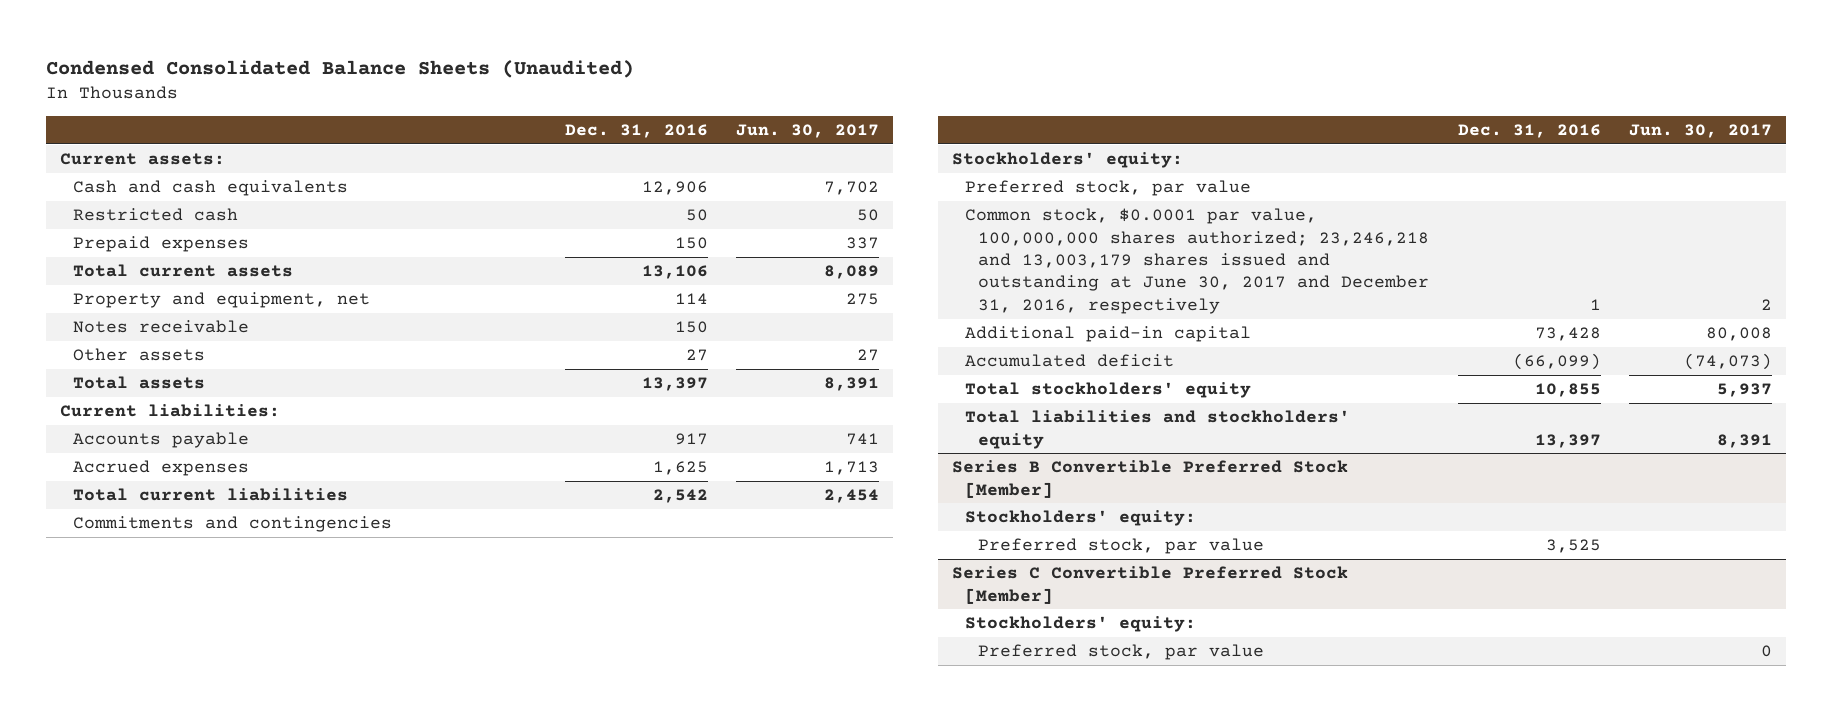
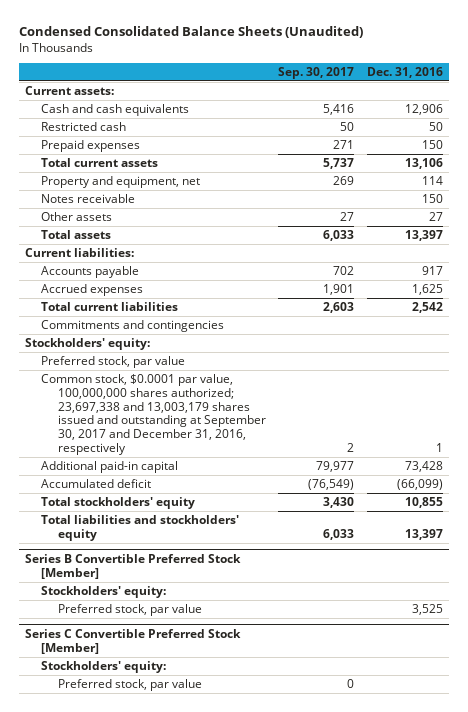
[736,124,880,139] Jun. 30, 2017 -> none
none -> [278,66,355,79] Sep. 30, 2017
[965,208,1430,314] Common stock, $0.0001 par value, 100,000,000 shares authorized; 23,246,218 and 13,003,179 shares issued and outstanding at June 30, 2017 and December 31, 2016, respectively -> [41,374,266,456] Common stock, $0.0001 par value, 100,000,000 shares authorized; 23,697,338 and 13,003,179 shares issued and outstanding at September 30, 2017 and December 31, 2016, respectively

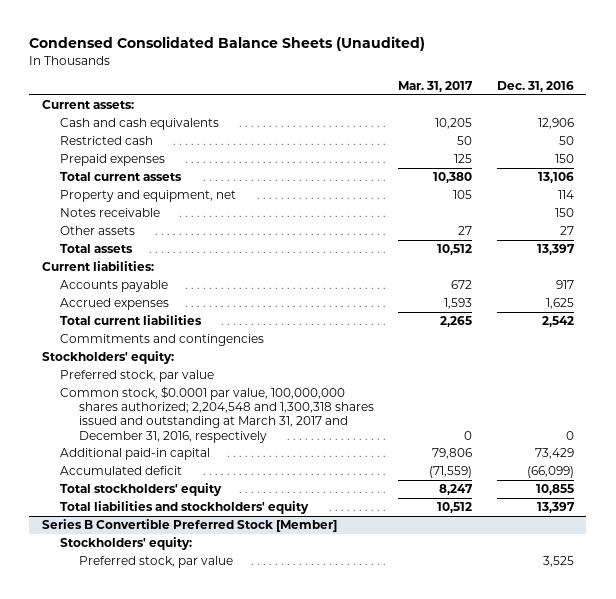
[278,66,355,79] Sep. 30, 2017 -> none
none -> [398,80,474,92] Mar. 31, 2017
[41,374,266,456] Common stock, $0.0001 par value, 100,000,000 shares authorized; 23,697,338 and 13,003,179 shares issued and outstanding at September 30, 2017 and December 31, 2016, respectively -> [60,386,374,443] Common stock, $0.0001 par value, 100,000,000 shares authorized; 2,204,548 and 1,300,318 shares issued and outstanding at March 31, 2017 and December 31, 2016, respectively
[435,443,443,453] 1 -> [565,430,574,440] 0
[404,461,443,473] 73,428 -> [534,448,574,460] 73,429
[25,629,242,654] Series C Convertible Preferred Stock [Member] -> none
[41,661,167,674] Stockholders' equity: -> none
[57,679,202,692] Preferred stock, par value -> none

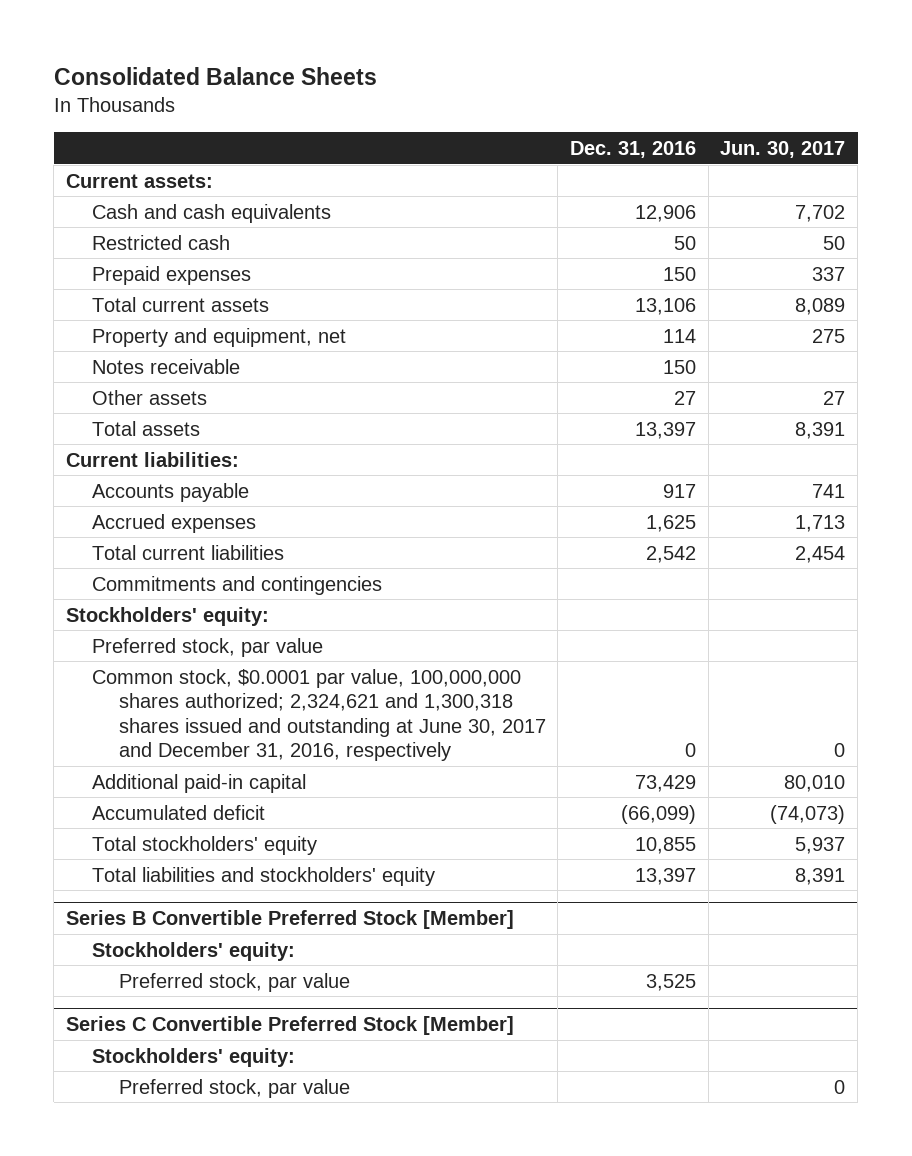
[29,36,426,52] Condensed Consolidated Balance Sheets (Unaudited) -> [53,67,377,86] Consolidated Balance Sheets
[398,80,474,92] Mar. 31, 2017 -> none
none -> [720,141,846,159] Jun. 30, 2017
[60,386,374,443] Common stock, $0.0001 par value, 100,000,000 shares authorized; 2,204,548 and 1,300,318 shares issued and outstanding at March 31, 2017 and December 31, 2016, respectively -> [92,668,546,761] Common stock, $0.0001 par value, 100,000,000 shares authorized; 2,324,621 and 1,300,318 shares issued and outstanding at June 30, 2017 and December 31, 2016, respectively
none -> [66,1015,515,1035] Series C Convertible Preferred Stock [Member]
none -> [92,1047,296,1067] Stockholders' equity:
none -> [118,1078,350,1098] Preferred stock, par value

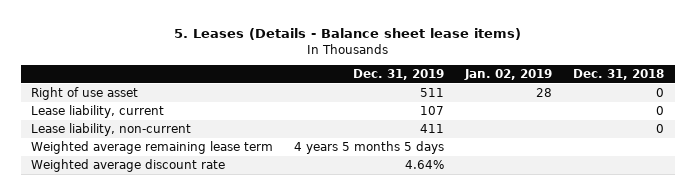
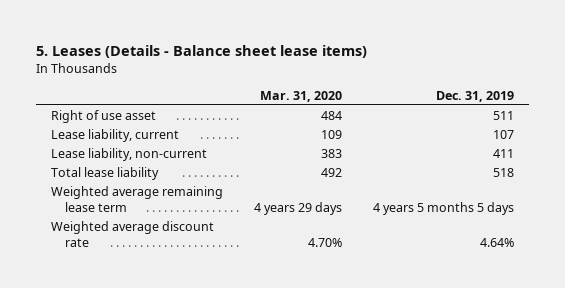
[464,69,553,81] Jan. 02, 2019 -> none
[573,69,665,81] Dec. 31, 2018 -> none
none -> [260,90,343,102] Mar. 31, 2020
none -> [51,167,160,181] Total lease liability

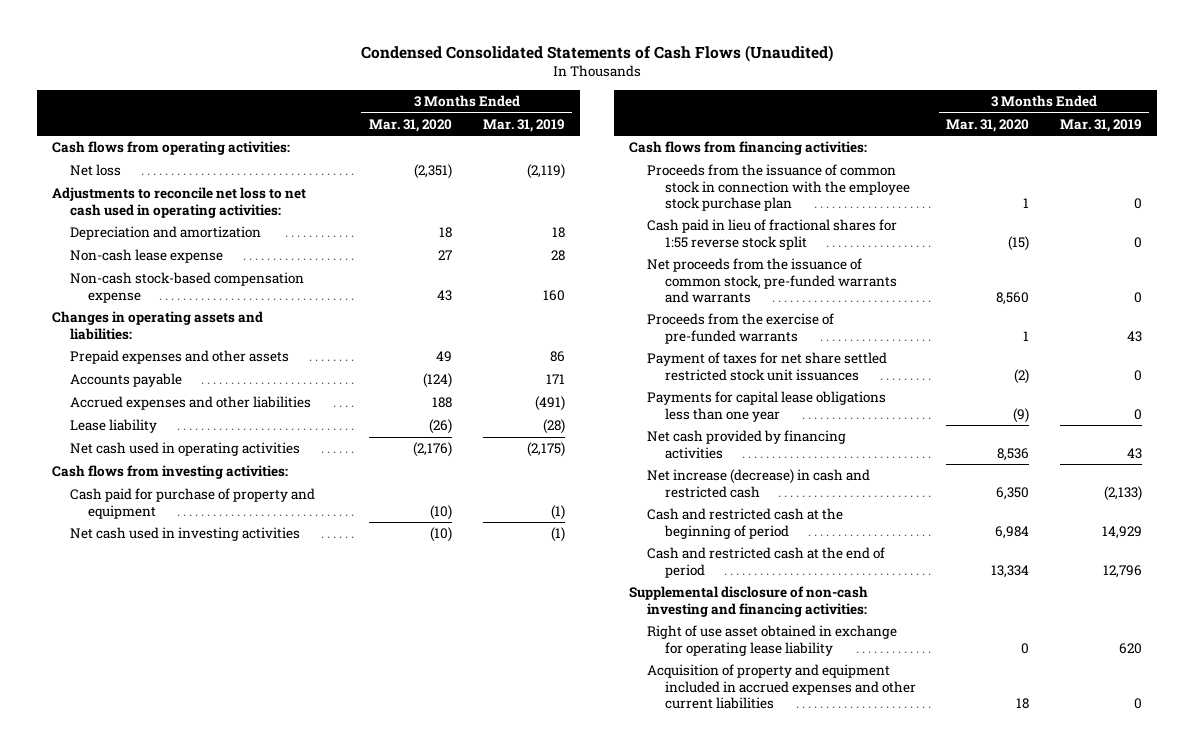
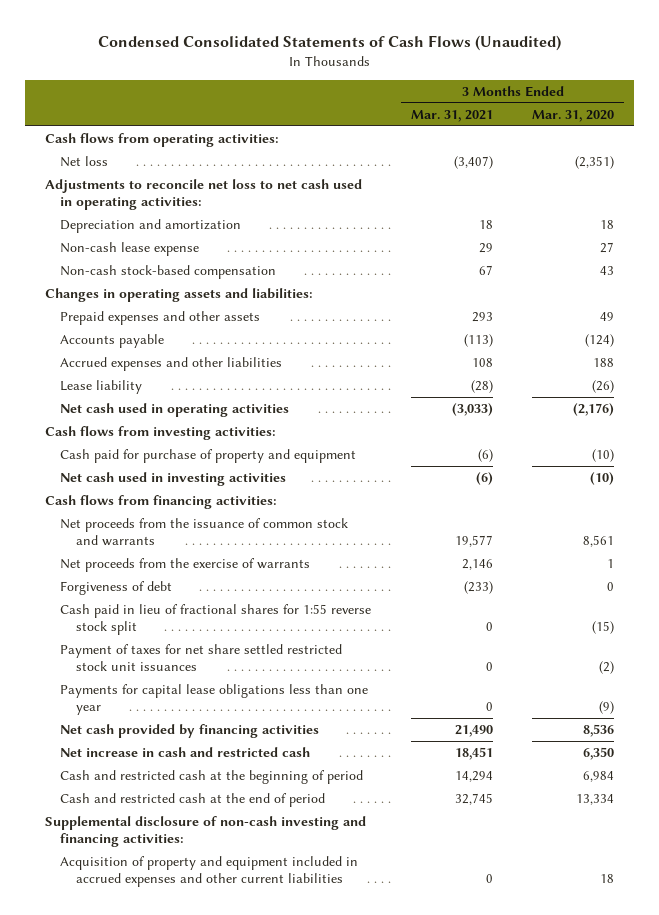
[482,118,565,132] Mar. 31, 2019 -> none
none -> [410,109,493,122] Mar. 31, 2021
[69,272,304,303] Non-cash stock-based compensation expense -> [60,264,277,279] Non-cash stock-based compensation
[646,164,910,211] Proceeds from the issuance of common stock in connection with the employee stock purchase plan -> none
none -> [60,517,349,546] Net proceeds from the issuance of common stock and warrants
none -> [60,557,311,572] Net proceeds from the exercise of warrants
none -> [60,580,173,595] Forgiveness of debt
[646,258,897,303] Net proceeds from the issuance of common stock, pre-funded warrants and warrants -> none
[646,313,834,344] Proceeds from the exercise of pre-funded warrants -> none
[646,469,870,498] Net increase (decrease) in cash and restricted cash -> [60,746,311,757] Net increase in cash and restricted cash
[646,625,897,656] Right of use asset obtained in exchange for operating lease liability -> none

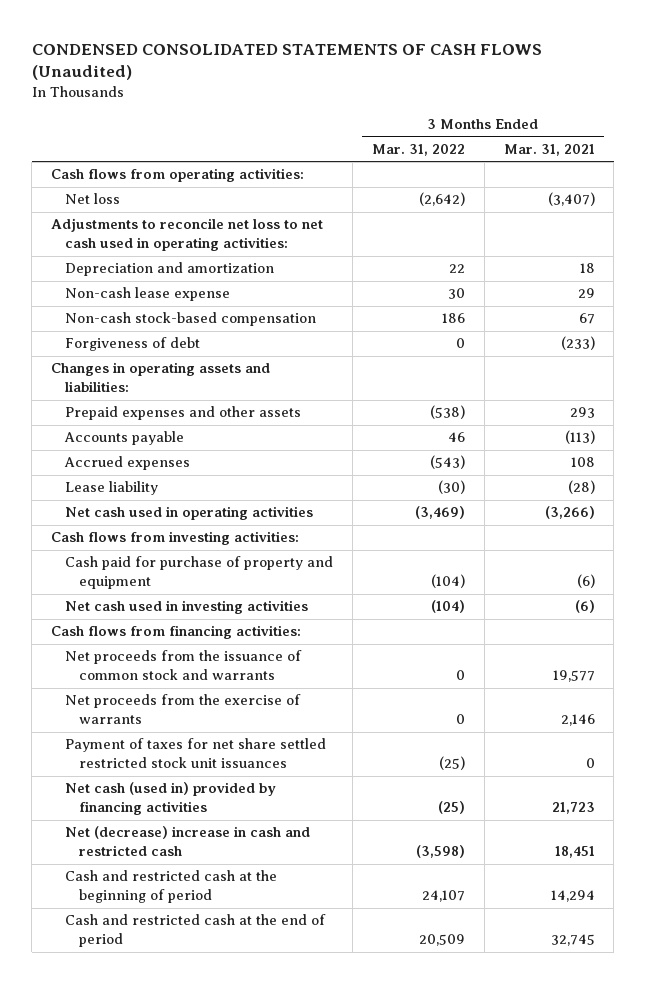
[97,34,561,51] Condensed Consolidated Statements of Cash Flows (Unaudited) -> [31,43,542,81] CONDENSED CONSOLIDATED STATEMENTS OF CASH FLOWS (Unaudited)
[532,109,615,122] Mar. 31, 2020 -> none
none -> [371,144,465,157] Mar. 31, 2022
[60,580,173,595] Forgiveness of debt -> [65,337,201,352] Forgiveness of debt
[60,356,283,371] Accrued expenses and other liabilities -> [64,456,191,471] Accrued expenses
[451,402,493,416] (3,033) -> [544,506,595,520] (3,266)
[60,603,372,635] Cash paid in lieu of fractional shares for 1:55 reverse stock split -> none
[60,683,369,715] Payments for capital lease obligations less than one year -> none
[60,723,320,738] Net cash provided by financing activities -> [65,782,277,816] Net cash (used in) provided by financing activities
[454,724,493,737] 21,490 -> [551,802,595,815] 21,723
[60,746,311,757] Net increase in cash and restricted cash -> [65,826,311,857] Net (decrease) increase in cash and restricted cash
[44,815,366,847] Supplemental disclosure of non-cash investing and financing activities: -> none
[60,855,359,887] Acquisition of property and equipment included in accrued expenses and other current liabilities -> none

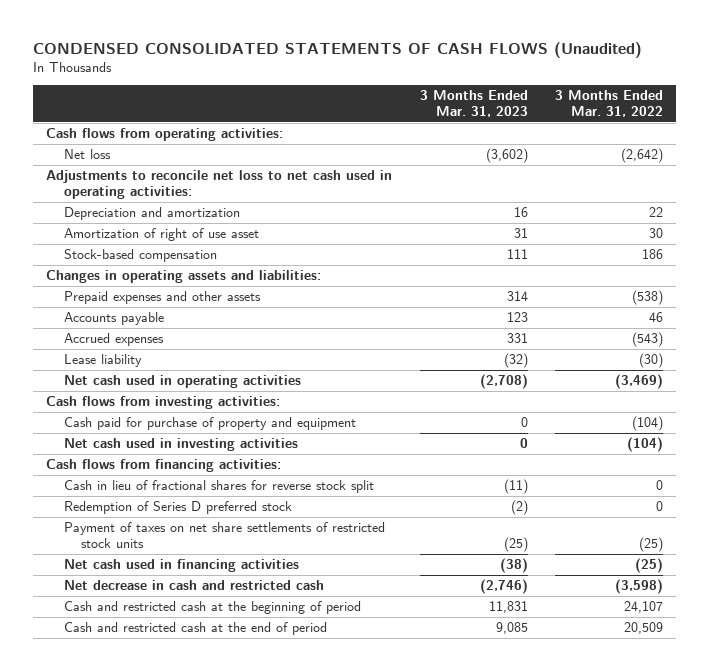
[503,144,595,157] Mar. 31, 2021 -> none
none -> [419,90,528,117] 3 Months Ended Mar. 31, 2023
[65,337,201,352] Forgiveness of debt -> none
[65,287,231,302] Non-cash lease expense -> [63,228,259,242] Amortization of right of use asset
[65,312,317,327] Non-cash stock-based compensation -> [63,249,217,263] Stock-based compensation
[65,650,303,681] Net proceeds from the issuance of common stock and warrants -> none
[65,694,302,725] Net proceeds from the exercise of warrants -> none
none -> [63,480,374,494] Cash in lieu of fractional shares for reverse stock split
none -> [63,501,292,515] Redemption of Series D preferred stock
[65,738,327,769] Payment of taxes for net share settled restricted stock unit issuances -> [63,522,385,549] Payment of taxes on net share settlements of restricted stock units
[65,782,277,816] Net cash (used in) provided by financing activities -> [63,559,299,573] Net cash used in financing activities
[65,826,311,857] Net (decrease) increase in cash and restricted cash -> [63,580,324,591] Net decrease in cash and restricted cash

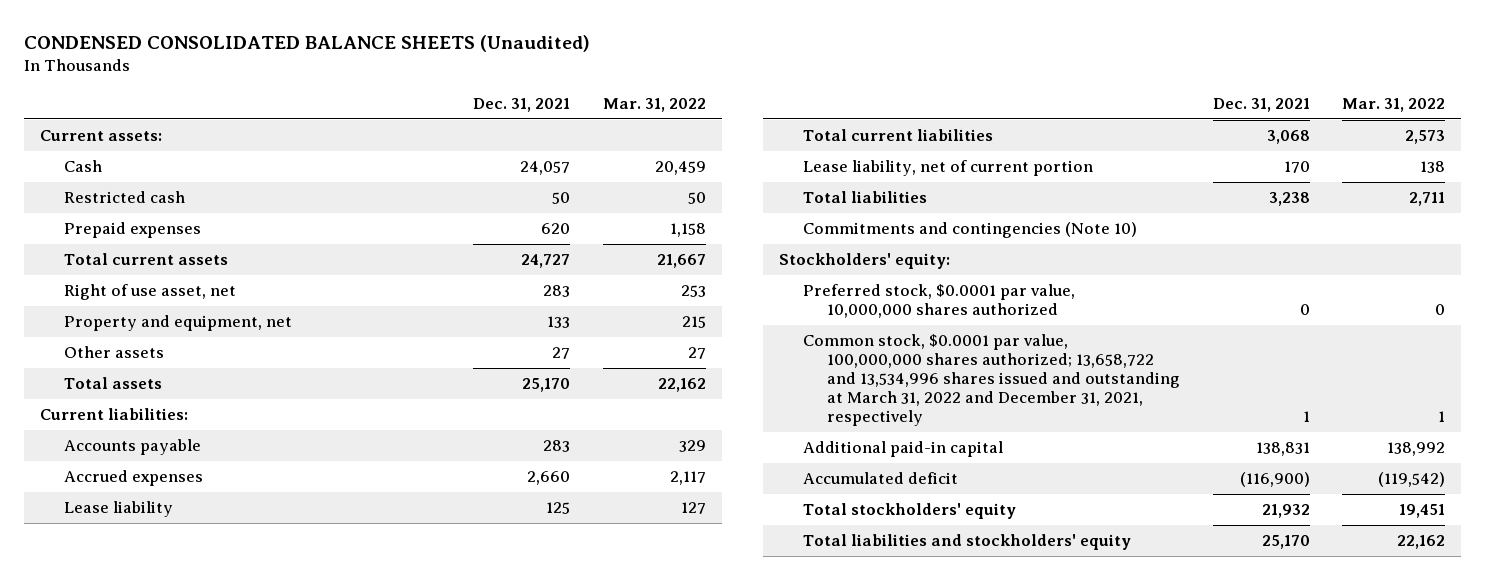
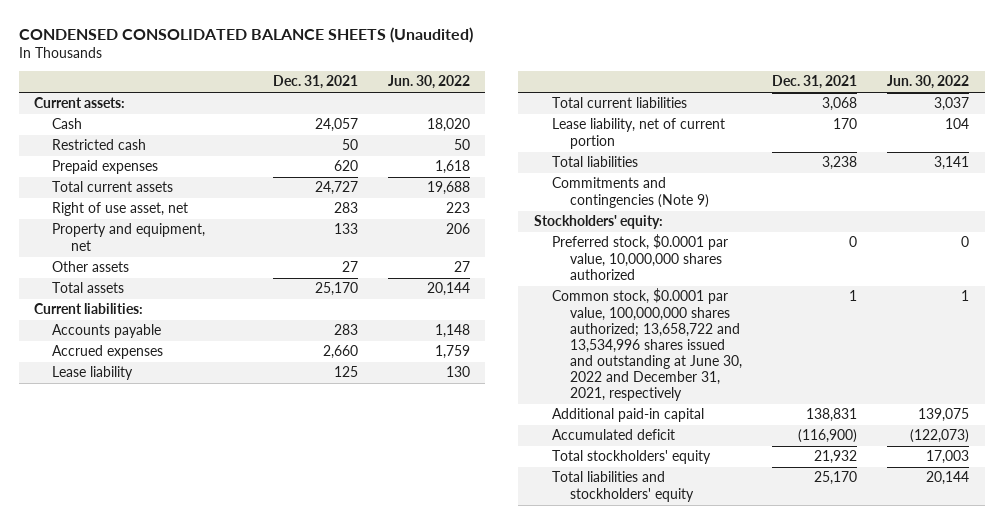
[602,98,706,113] Mar. 31, 2022 -> none
none -> [388,75,471,90] Jun. 30, 2022
[803,222,1138,239] Commitments and contingencies (Note 10) -> [551,177,709,208] Commitments and contingencies (Note 9)
[803,334,1181,427] Common stock, $0.0001 par value, 100,000,000 shares authorized; 13,658,722 and 13,534,996 shares issued and outstanding at March 31, 2022 and December 31, 2021, respectively -> [551,288,742,402] Common stock, $0.0001 par value, 100,000,000 shares authorized; 13,658,722 and 13,534,996 shares issued and outstanding at June 30, 2022 and December 31, 2021, respectively

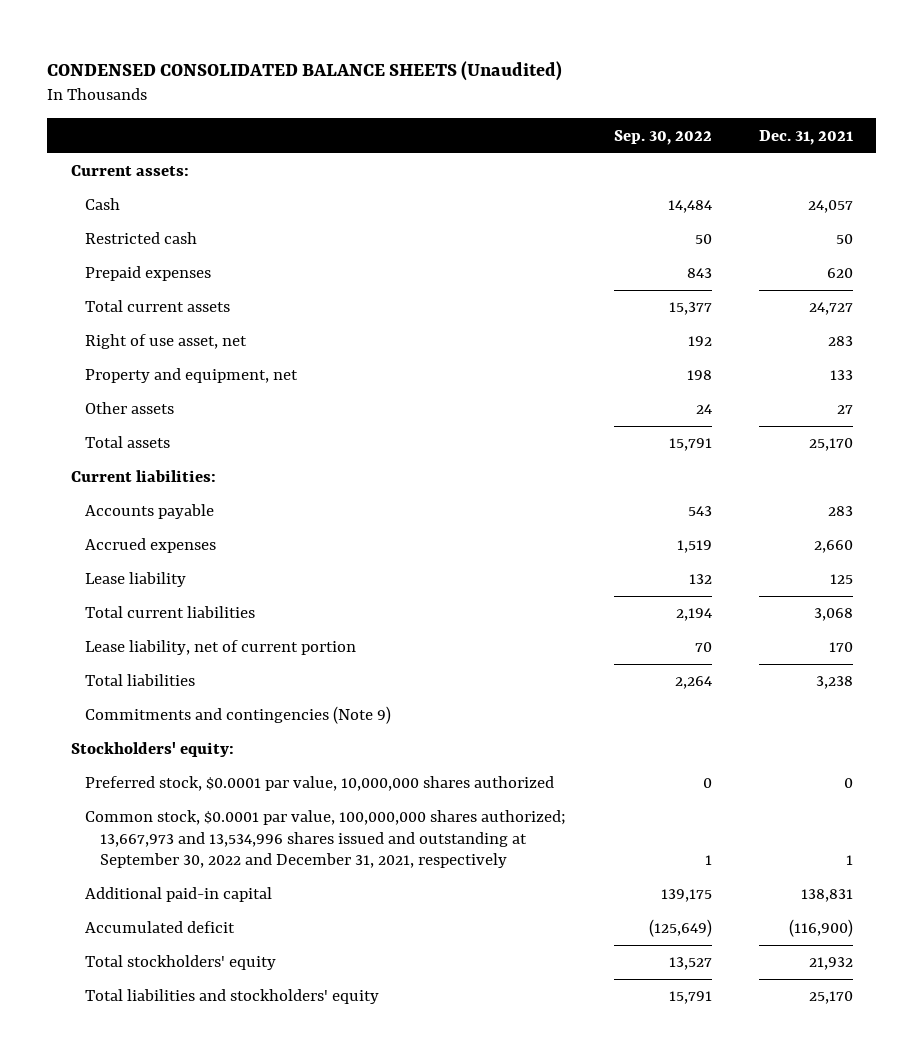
[388,75,471,90] Jun. 30, 2022 -> none
none -> [613,129,712,145] Sep. 30, 2022
[551,288,742,402] Common stock, $0.0001 par value, 100,000,000 shares authorized; 13,658,722 and 13,534,996 shares issued and outstanding at June 30, 2022 and December 31, 2021, respectively -> [85,810,567,869] Common stock, $0.0001 par value, 100,000,000 shares authorized; 13,667,973 and 13,534,996 shares issued and outstanding at September 30, 2022 and December 31, 2021, respectively

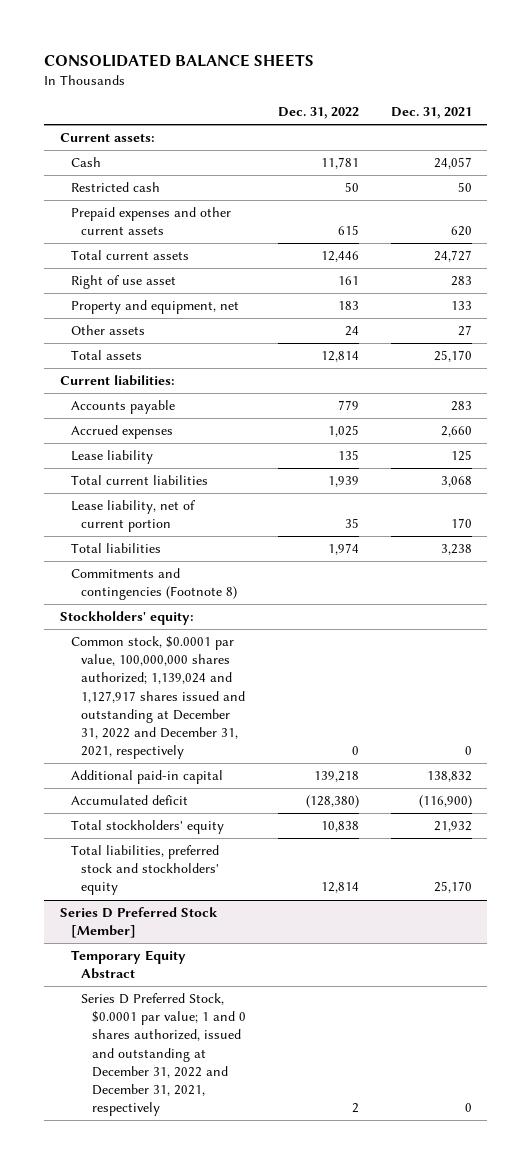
[47,60,563,81] CONDENSED CONSOLIDATED BALANCE SHEETS (Unaudited) -> [44,53,315,67] CONSOLIDATED BALANCE SHEETS
[613,129,712,145] Sep. 30, 2022 -> none
none -> [277,107,359,120] Dec. 31, 2022
[85,266,212,282] Prepaid expenses -> none
none -> [70,207,231,236] Prepaid expenses and other current assets
[85,334,248,350] Right of use asset, net -> [70,275,176,290] Right of use asset
[85,706,392,725] Commitments and contingencies (Note 9) -> [70,568,238,601] Commitments and contingencies (Footnote 8)
[85,776,555,792] Preferred stock, $0.0001 par value, 10,000,000 shares authorized -> none
[85,810,567,869] Common stock, $0.0001 par value, 100,000,000 shares authorized; 13,667,973 and 13,534,996 shares issued and outstanding at September 30, 2022 and December 31, 2021, respectively -> [70,636,246,760] Common stock, $0.0001 par value, 100,000,000 shares authorized; 1,139,024 and 1,127,917 shares issued and outstanding at December 31, 2022 and December 31, 2021, respectively
[845,855,853,866] 1 -> [464,746,472,756] 0
[800,889,853,903] 138,831 -> [426,771,472,783] 138,832
[85,989,380,1005] Total liabilities and stockholders' equity -> [70,845,220,896] Total liabilities, preferred stock and stockholders' equity
none -> [60,907,219,939] Series D Preferred Stock [Member]
none -> [70,950,186,980] Temporary Equity Abstract
none -> [81,993,247,1117] Series D Preferred Stock, $0.0001 par value; 1 and 0 shares authorized, issued and outstanding at December 31, 2022 and December 31, 2021, respectively

